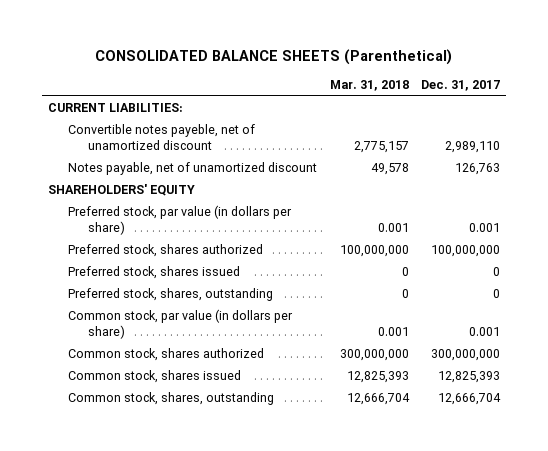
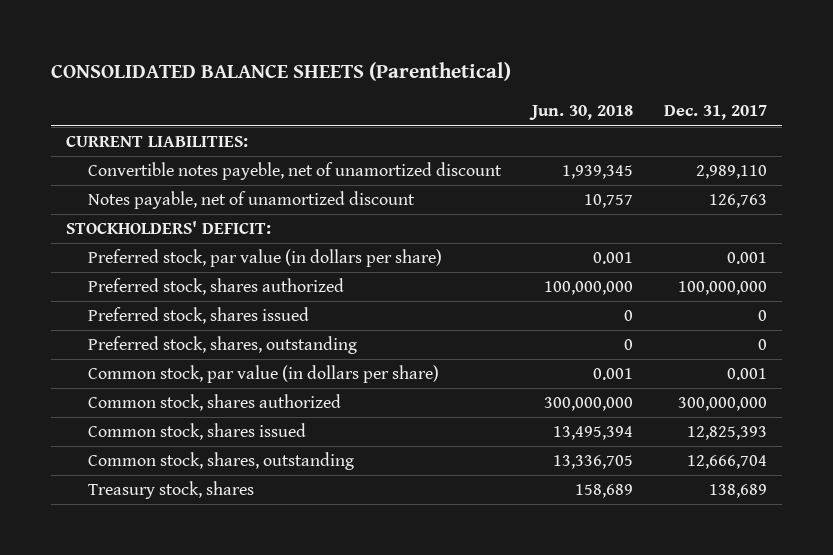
[329,80,409,92] Mar. 31, 2018 -> none
none -> [528,105,633,121] Jun. 30, 2018
[48,184,196,197] SHAREHOLDERS' EQUITY -> [66,221,272,235] STOCKHOLDERS' DEFICIT:
none -> [88,481,255,500] Treasury stock, shares

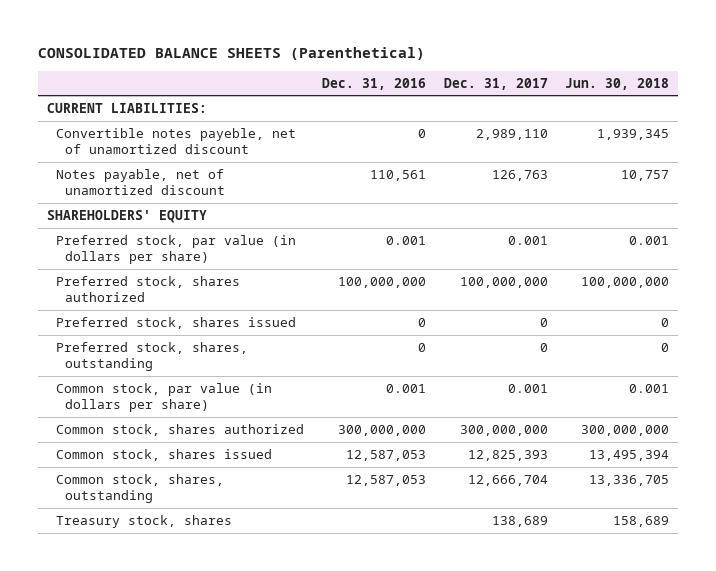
none -> [321,77,426,90] Dec. 31, 2016
[66,221,272,235] STOCKHOLDERS' DEFICIT: -> [47,209,208,223] SHAREHOLDERS' EQUITY

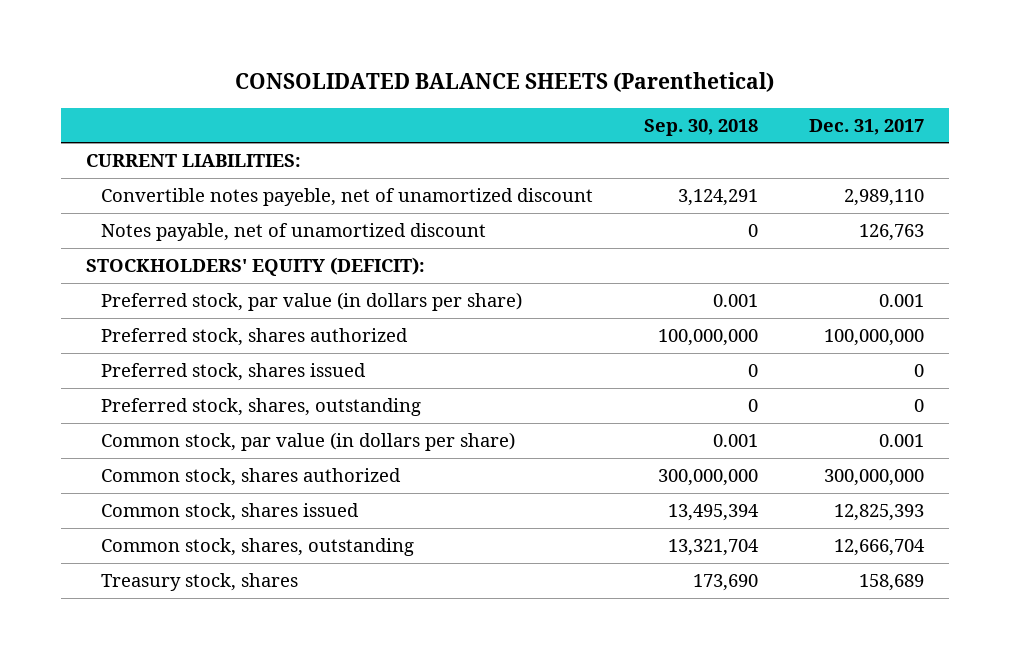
[321,77,426,90] Dec. 31, 2016 -> none
[565,77,670,90] Jun. 30, 2018 -> none
none -> [644,118,759,136] Sep. 30, 2018
[47,209,208,223] SHAREHOLDERS' EQUITY -> [86,256,426,276] STOCKHOLDERS' EQUITY (DEFICIT):
[491,515,548,527] 138,689 -> [859,573,925,591] 158,689

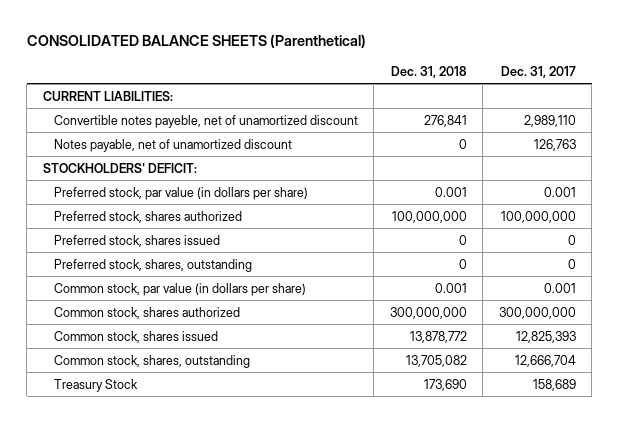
[644,118,759,136] Sep. 30, 2018 -> none
none -> [390,65,467,78] Dec. 31, 2018
[86,256,426,276] STOCKHOLDERS' EQUITY (DEFICIT): -> [42,162,197,173] STOCKHOLDERS' DEFICIT:
[101,572,299,591] Treasury stock, shares -> [53,378,138,392] Treasury Stock

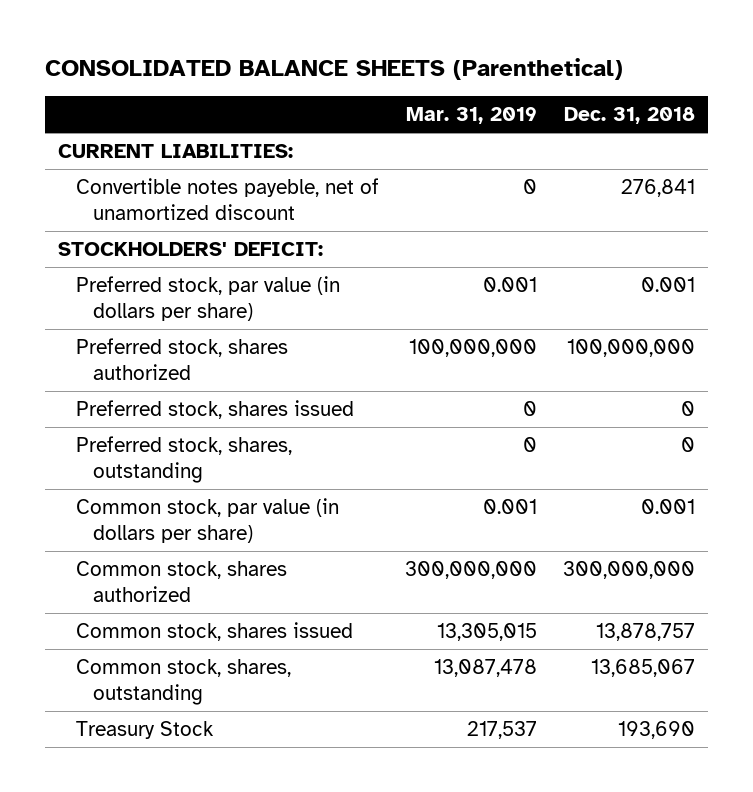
[500,65,576,78] Dec. 31, 2017 -> none
none -> [405,107,537,125] Mar. 31, 2019
[53,138,292,152] Notes payable, net of unamortized discount -> none
[409,330,467,343] 13,878,772 -> [596,622,696,641] 13,878,757
[405,354,467,367] 13,705,082 -> [591,658,696,677] 13,685,067
[423,378,467,391] 173,690 -> [618,720,696,739] 193,690

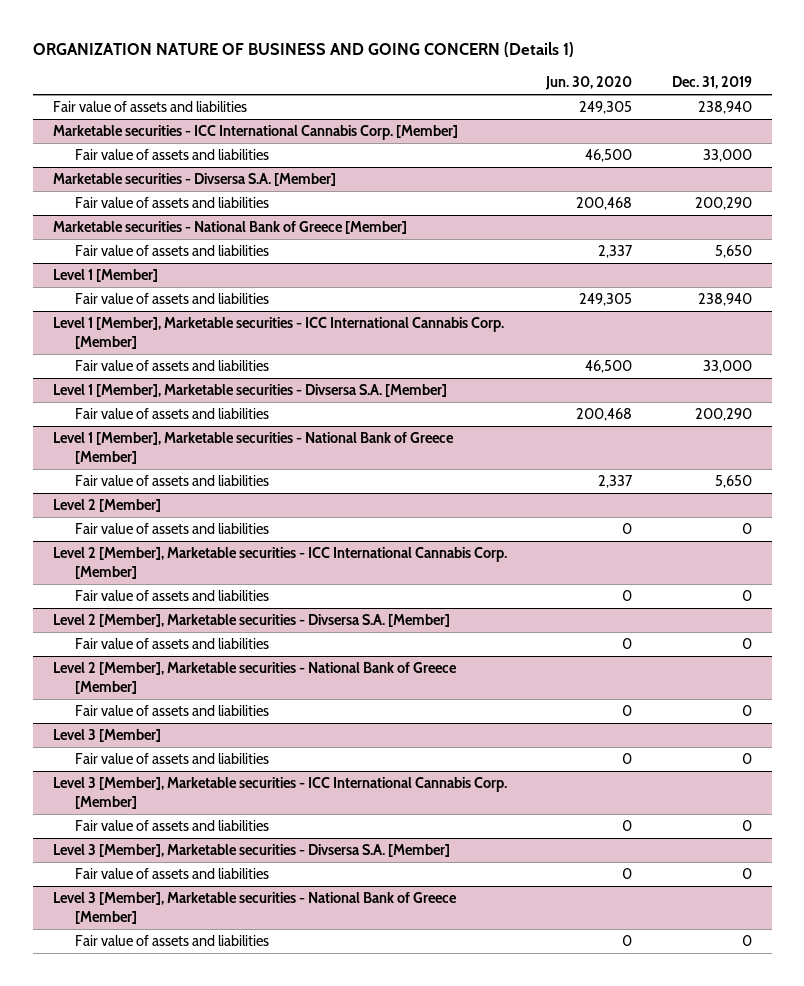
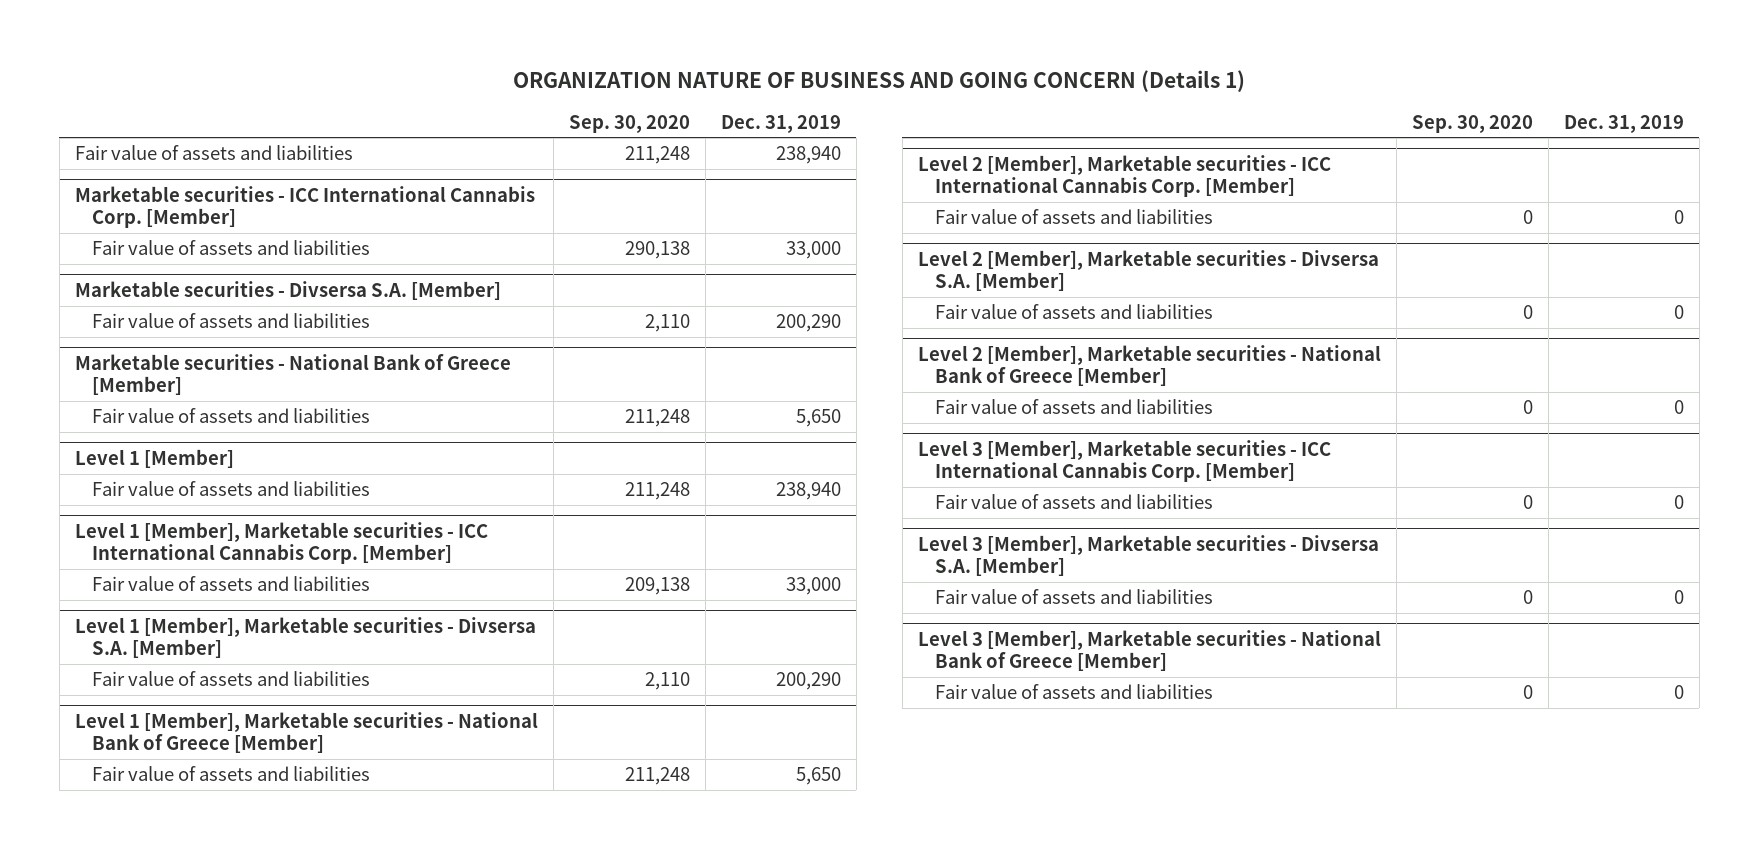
[545,75,633,90] Jun. 30, 2020 -> none
none -> [568,114,690,133] Sep. 30, 2020
[52,499,161,513] Level 2 [Member] -> none
[74,523,269,535] Fair value of assets and liabilities -> none
[52,729,161,743] Level 3 [Member] -> none
[74,753,269,765] Fair value of assets and liabilities -> none

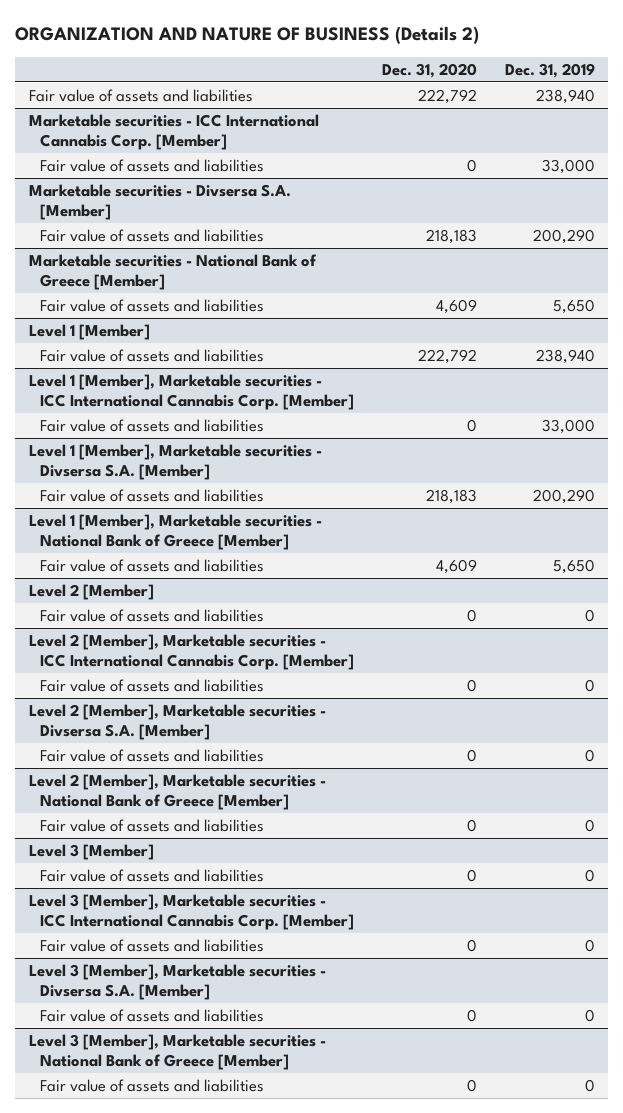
[513,69,1246,92] ORGANIZATION NATURE OF BUSINESS AND GOING CONCERN (Details 1) -> [14,26,479,45] ORGANIZATION AND NATURE OF BUSINESS (Details 2)
[568,114,690,133] Sep. 30, 2020 -> none
none -> [381,62,477,78] Dec. 31, 2020
none -> [28,583,154,600] Level 2 [Member]
none -> [40,608,265,622] Fair value of assets and liabilities
none -> [28,843,154,860] Level 3 [Member]
none -> [40,868,265,882] Fair value of assets and liabilities

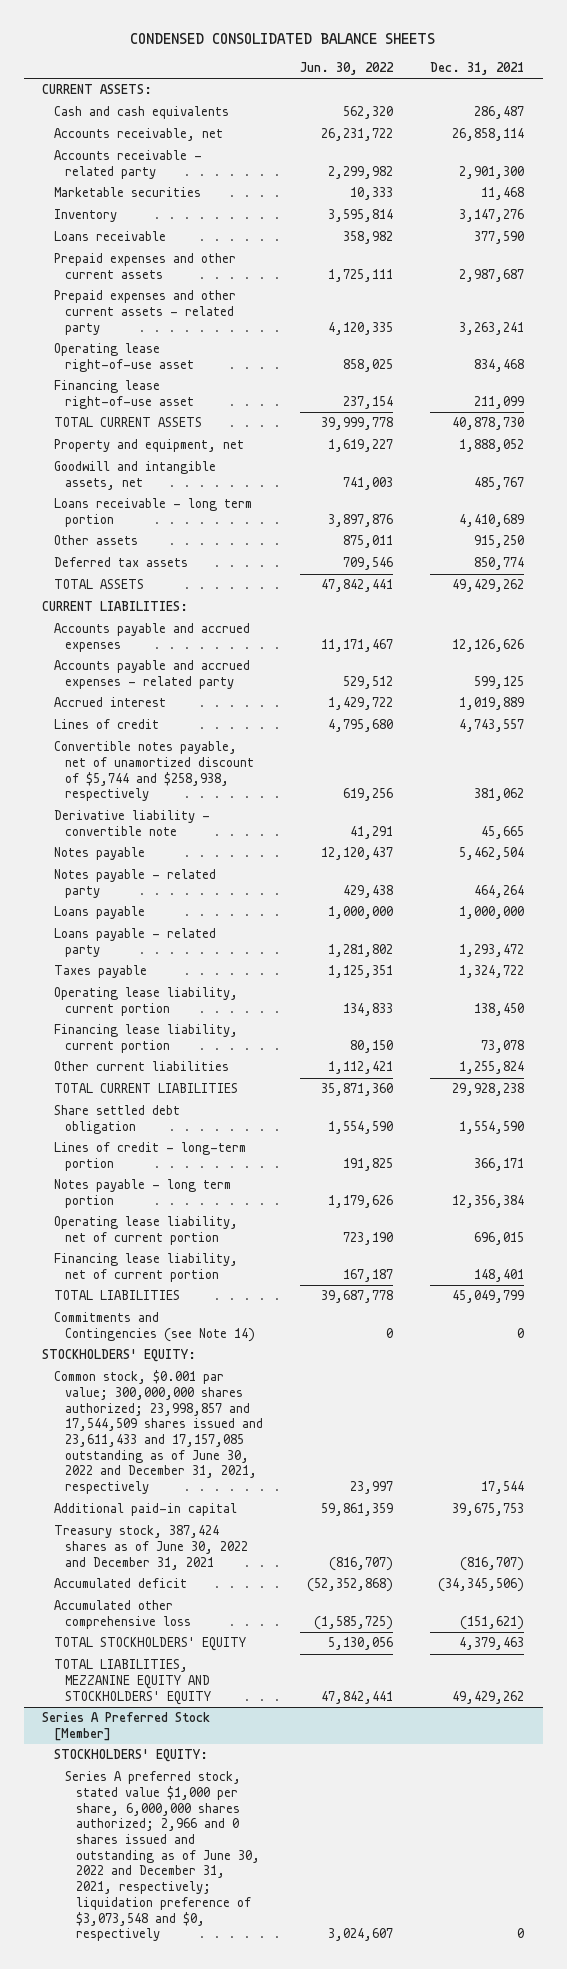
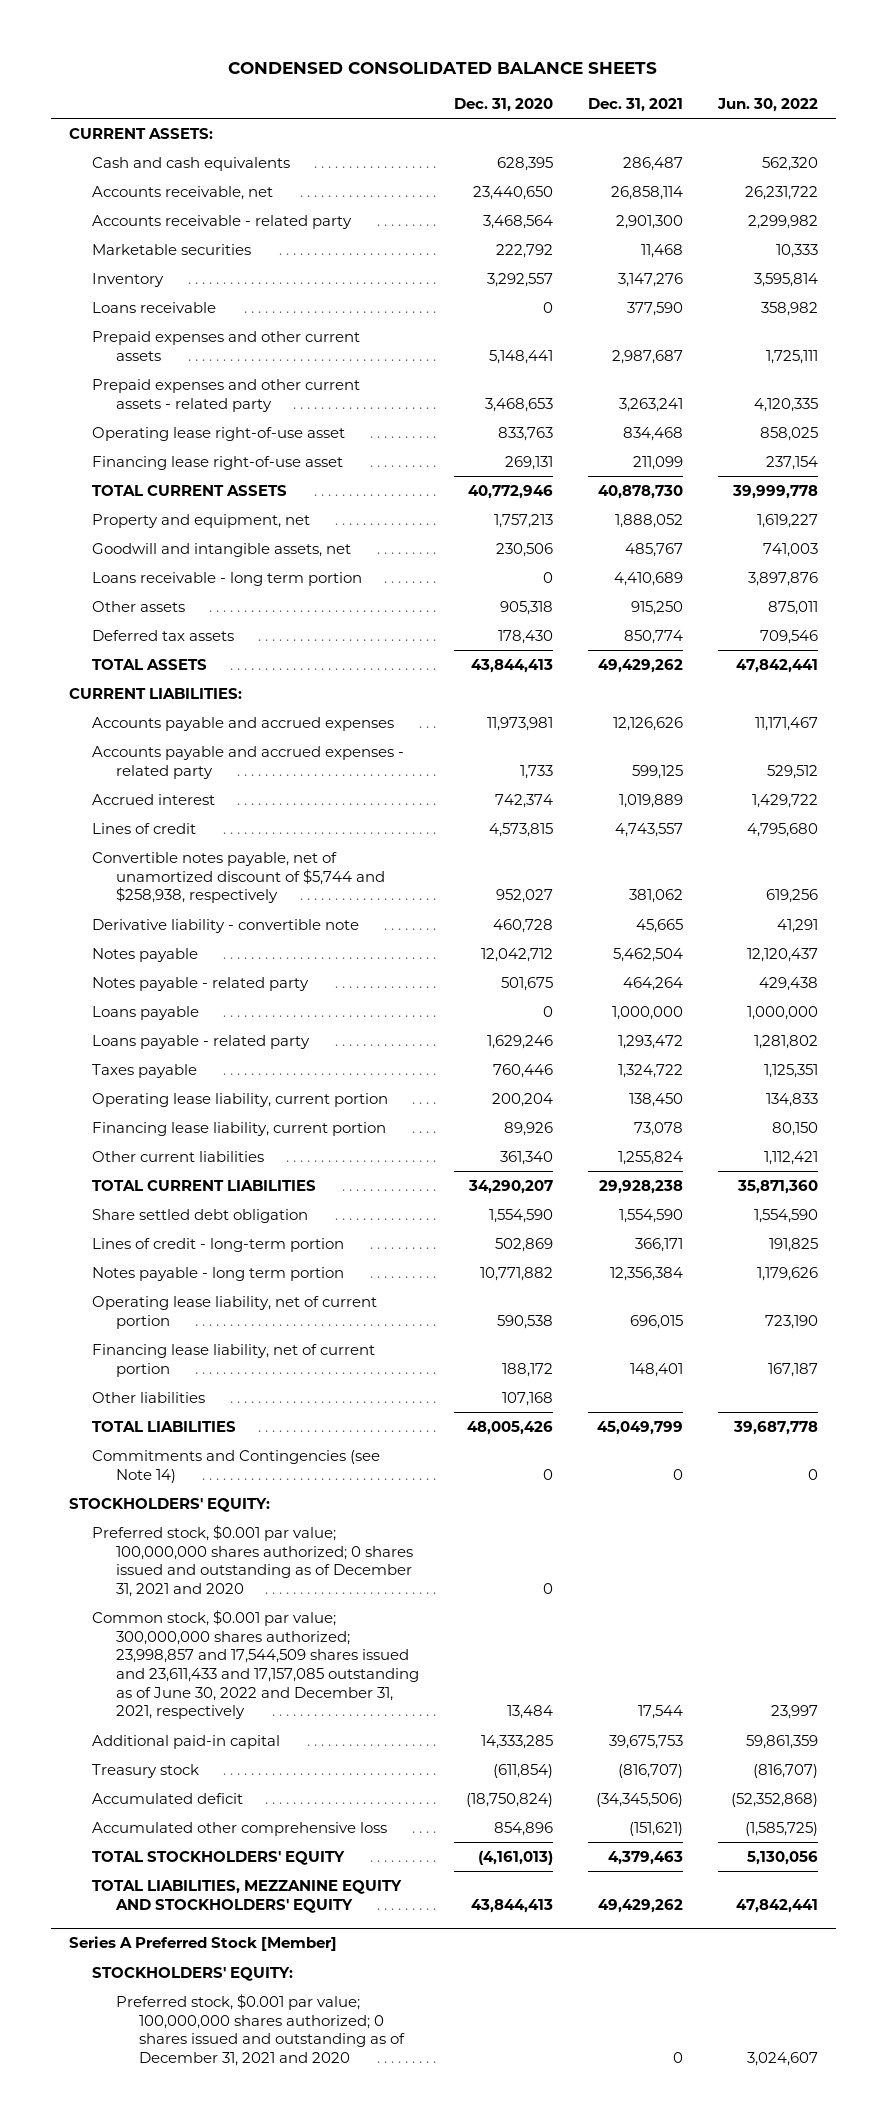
none -> [453,97,553,112] Dec. 31, 2020
none -> [92,1391,206,1403] Other liabilities
none -> [92,1524,413,1597] Preferred stock, $0.001 par value; 100,000,000 shares authorized; 0 shares issued and outstanding as of December 31, 2021 and 2020
[53,1525,248,1570] Treasury stock, 387,424 shares as of June 30, 2022 and December 31, 2021 -> [92,1763,200,1778] Treasury stock
[64,1771,261,1942] Series A preferred stock, stated value $1,000 per share, 6,000,000 shares authorized; 2,966 and 0 shares issued and outstanding as of June 30, 2022 and December 31, 2021, respectively; liquidation preference of $3,073,548 and $0, respectively -> [115,1993,406,2066] Preferred stock, $0.001 par value; 100,000,000 shares authorized; 0 shares issued and outstanding as of December 31, 2021 and 2020

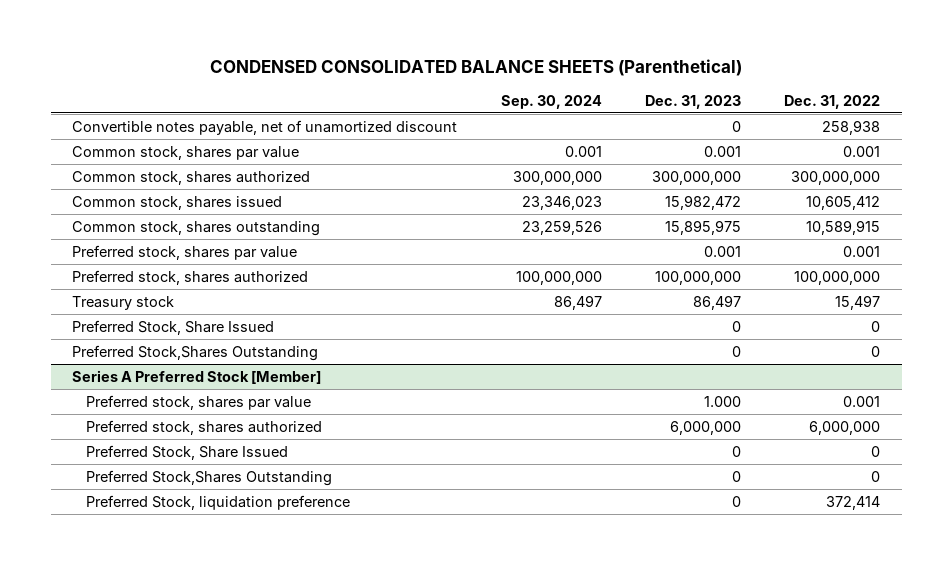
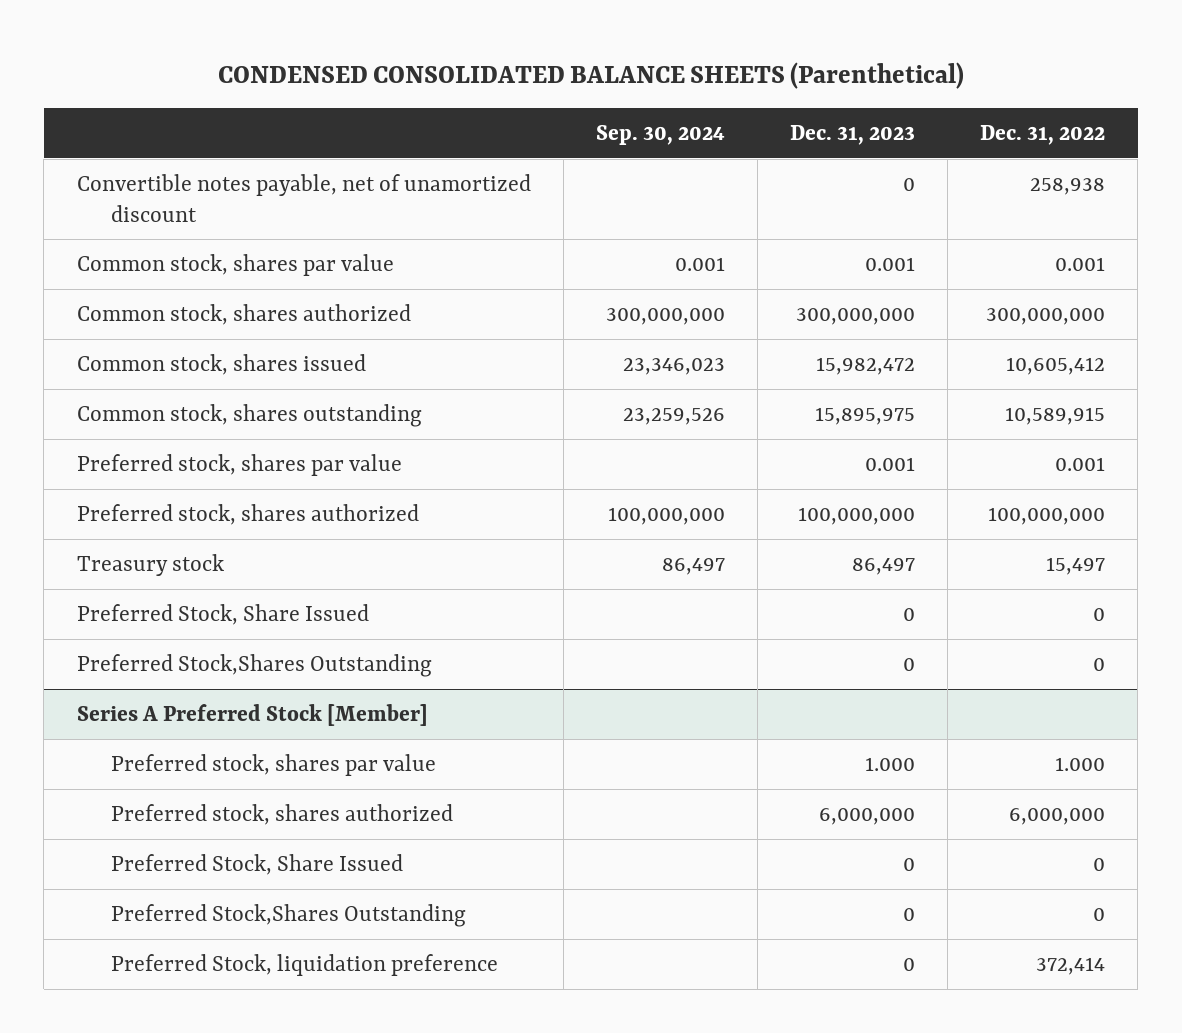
[843,395,881,407] 0.001 -> [1055,757,1106,772] 1.000

